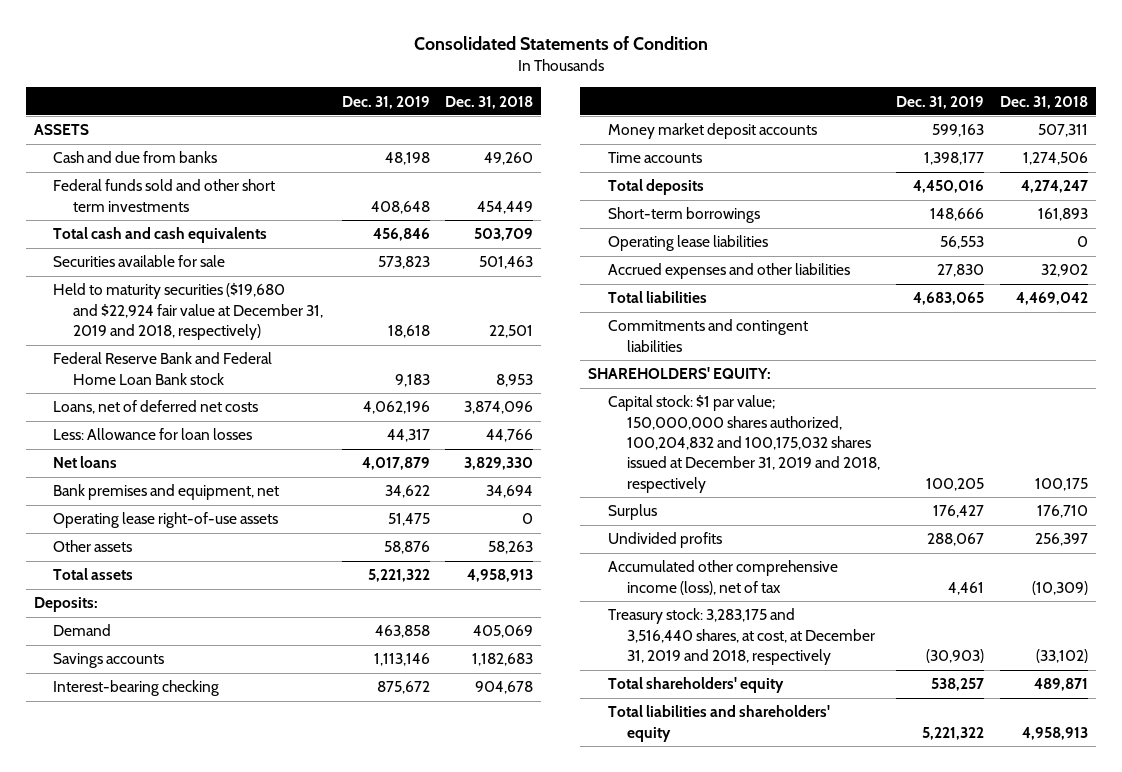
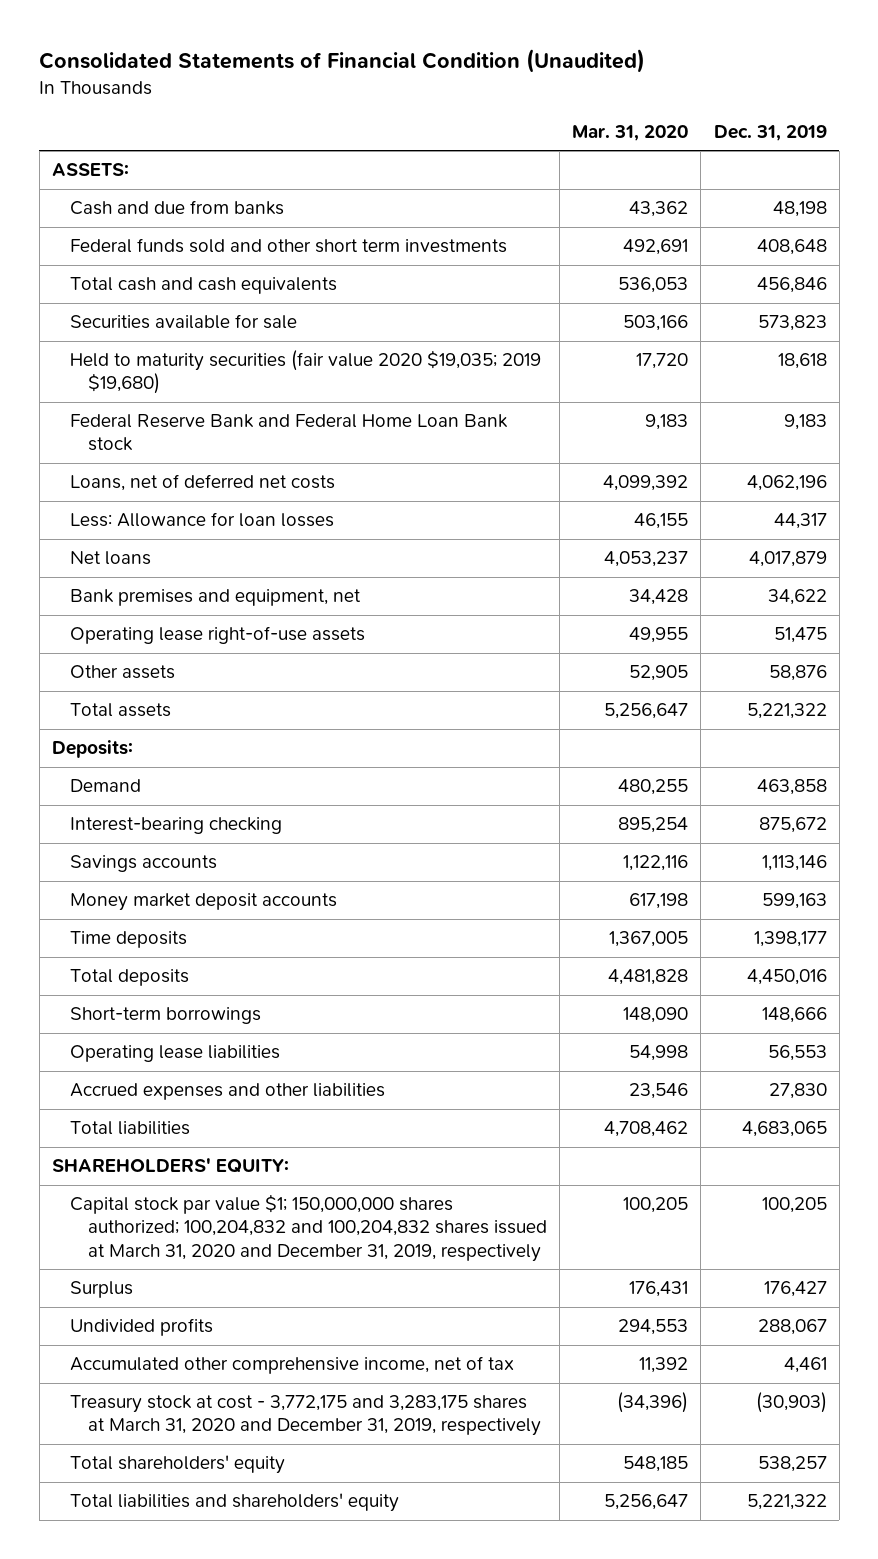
[413,36,708,51] Consolidated Statements of Condition -> [39,49,646,74] Consolidated Statements of Financial Condition (Unaudited)
[445,95,534,109] Dec. 31, 2018 -> none
none -> [572,124,689,141] Mar. 31, 2020
[33,124,89,136] ASSETS -> [51,163,129,177] ASSETS:
[53,283,323,341] Held to maturity securities ($19,680 and $22,924 fair value at December 31, 2019 and 2018, respectively) -> [69,350,541,395] Held to maturity securities (fair value 2020 $19,035; 2019 $19,680)
[53,653,165,669] Savings accounts -> [69,855,217,873] Savings accounts
[607,152,702,164] Time accounts -> [69,931,187,949] Time deposits
[607,319,808,352] Commitments and contingent liabilities -> none
[607,395,881,493] Capital stock: $1 par value; 150,000,000 shares authorized, 100,204,832 and 100,175,032 shares issued at December 31, 2019 and 2018, respectively -> [69,1194,547,1262] Capital stock par value $1; 150,000,000 shares authorized; 100,204,832 and 100,204,832 shares issued at March 31, 2020 and December 31, 2019, respectively
[607,560,838,595] Accumulated other comprehensive income (loss), net of tax -> [69,1356,514,1375] Accumulated other comprehensive income, net of tax
[607,608,876,666] Treasury stock: 3,283,175 and 3,516,440 shares, at cost, at December 31, 2019 and 2018, respectively -> [69,1395,541,1437] Treasury stock at cost - 3,772,175 and 3,283,175 shares at March 31, 2020 and December 31, 2019, respectively

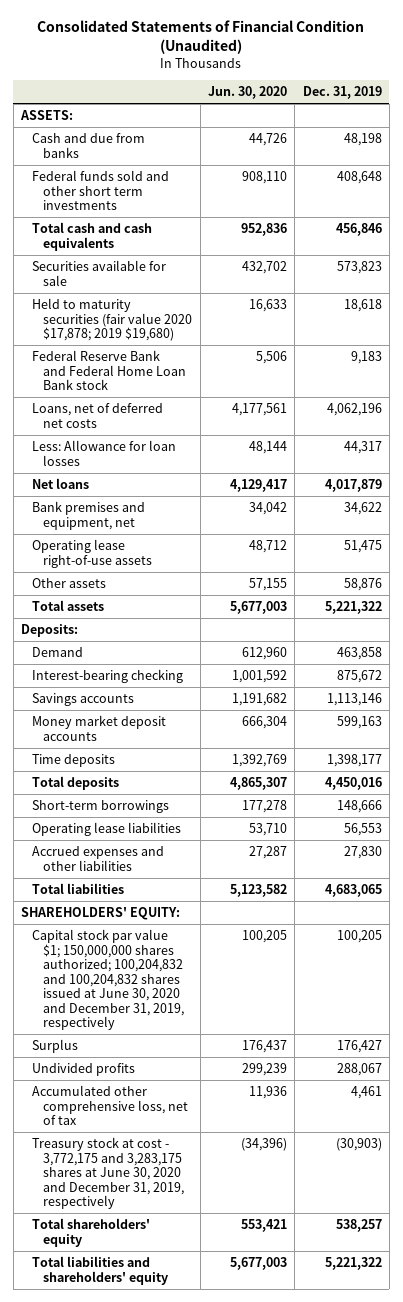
[572,124,689,141] Mar. 31, 2020 -> none
none -> [207,86,287,100] Jun. 30, 2020
[69,350,541,395] Held to maturity securities (fair value 2020 $19,035; 2019 $19,680) -> [32,298,193,342] Held to maturity securities (fair value 2020 $17,878; 2019 $19,680)
[69,1194,547,1262] Capital stock par value $1; 150,000,000 shares authorized; 100,204,832 and 100,204,832 shares issued at March 31, 2020 and December 31, 2019, respectively -> [32,929,185,1031] Capital stock par value $1; 150,000,000 shares authorized; 100,204,832 and 100,204,832 shares issued at June 30, 2020 and December 31, 2019, respectively
[69,1356,514,1375] Accumulated other comprehensive income, net of tax -> [32,1085,189,1126] Accumulated other comprehensive loss, net of tax
[69,1395,541,1437] Treasury stock at cost - 3,772,175 and 3,283,175 shares at March 31, 2020 and December 31, 2019, respectively -> [32,1137,185,1210] Treasury stock at cost - 3,772,175 and 3,283,175 shares at June 30, 2020 and December 31, 2019, respectively

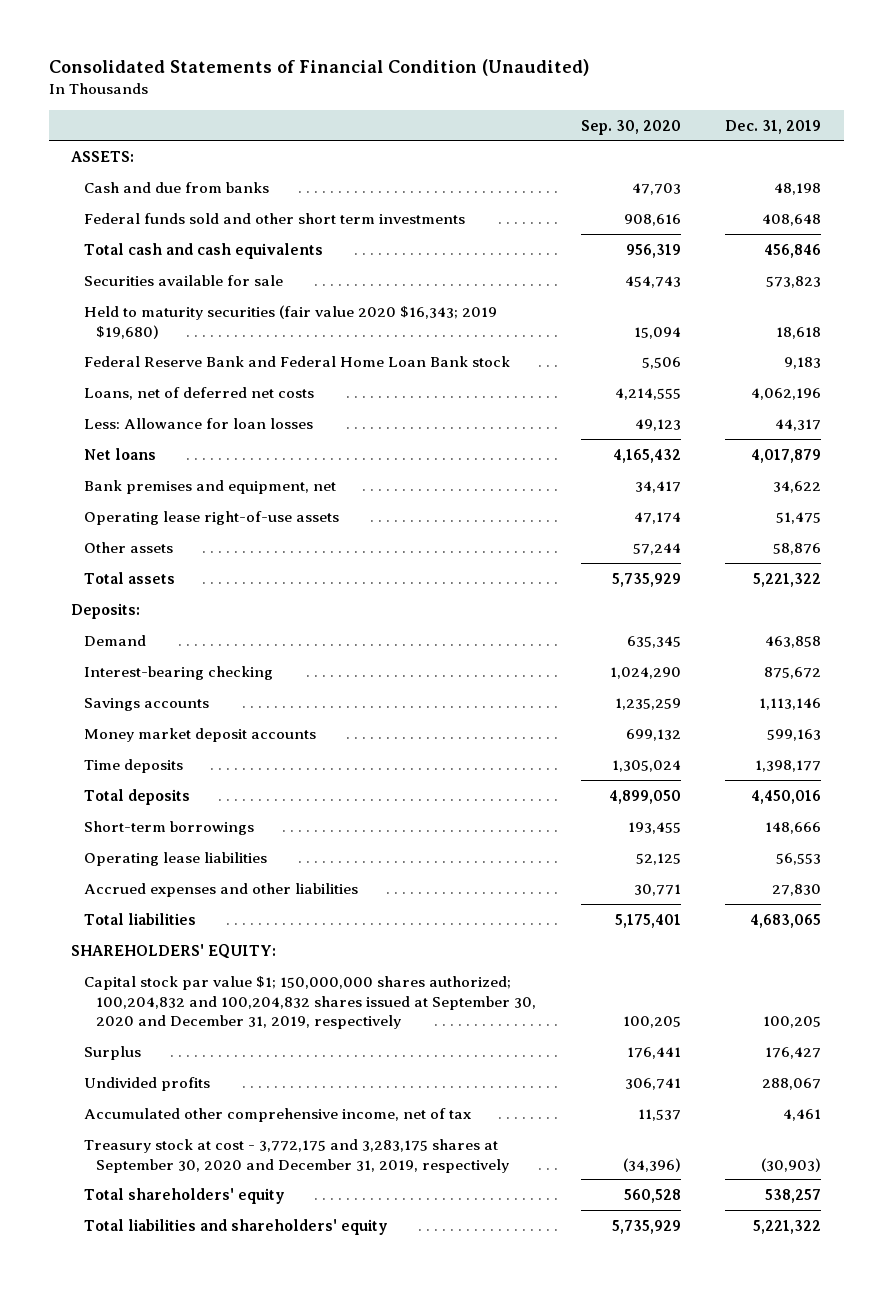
[207,86,287,100] Jun. 30, 2020 -> none
none -> [580,119,681,135] Sep. 30, 2020
[32,298,193,342] Held to maturity securities (fair value 2020 $17,878; 2019 $19,680) -> [83,304,497,339] Held to maturity securities (fair value 2020 $16,343; 2019 $19,680)
[32,929,185,1031] Capital stock par value $1; 150,000,000 shares authorized; 100,204,832 and 100,204,832 shares issued at June 30, 2020 and December 31, 2019, respectively -> [83,975,537,1030] Capital stock par value $1; 150,000,000 shares authorized; 100,204,832 and 100,204,832 shares issued at September 30, 2020 and December 31, 2019, respectively
[32,1085,189,1126] Accumulated other comprehensive loss, net of tax -> [83,1107,471,1122] Accumulated other comprehensive income, net of tax
[32,1137,185,1210] Treasury stock at cost - 3,772,175 and 3,283,175 shares at June 30, 2020 and December 31, 2019, respectively -> [83,1138,510,1173] Treasury stock at cost - 3,772,175 and 3,283,175 shares at September 30, 2020 and December 31, 2019, respectively

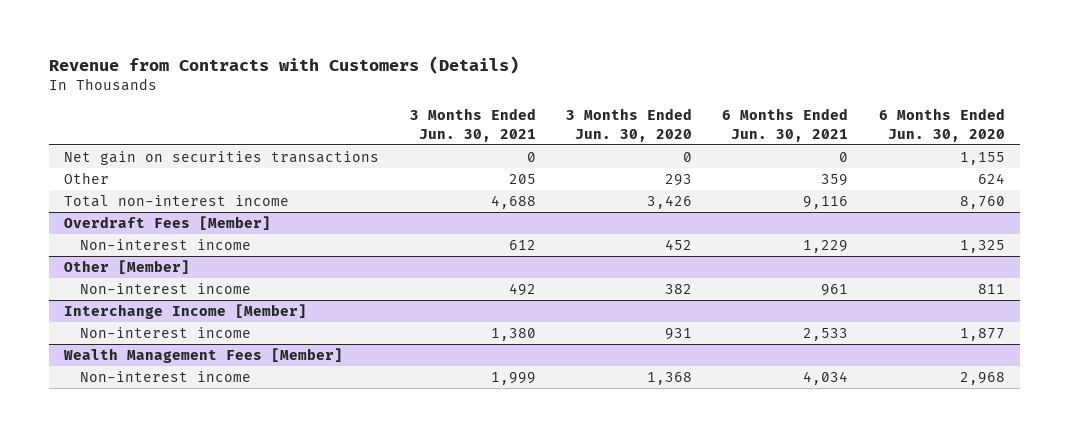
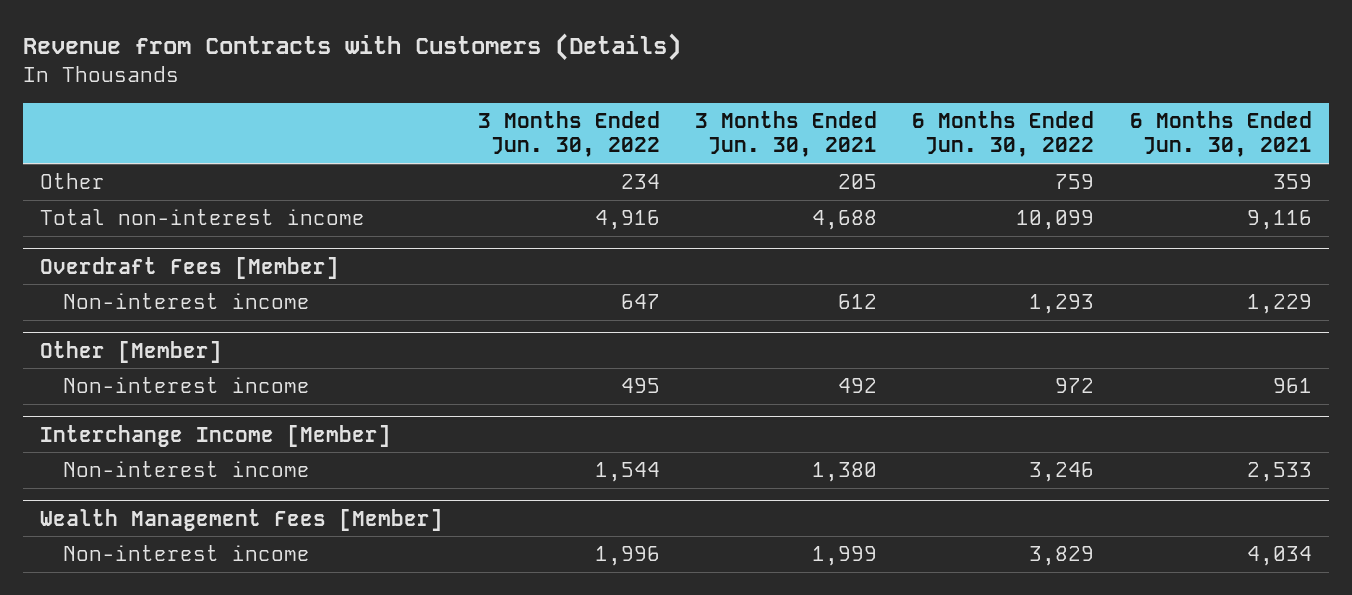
[565,108,692,142] 3 Months Ended Jun. 30, 2020 -> none
[878,108,1005,142] 6 Months Ended Jun. 30, 2020 -> none
none -> [478,110,661,158] 3 Months Ended Jun. 30, 2022
none -> [912,110,1095,158] 6 Months Ended Jun. 30, 2022
[64,150,380,165] Net gain on securities transactions -> none

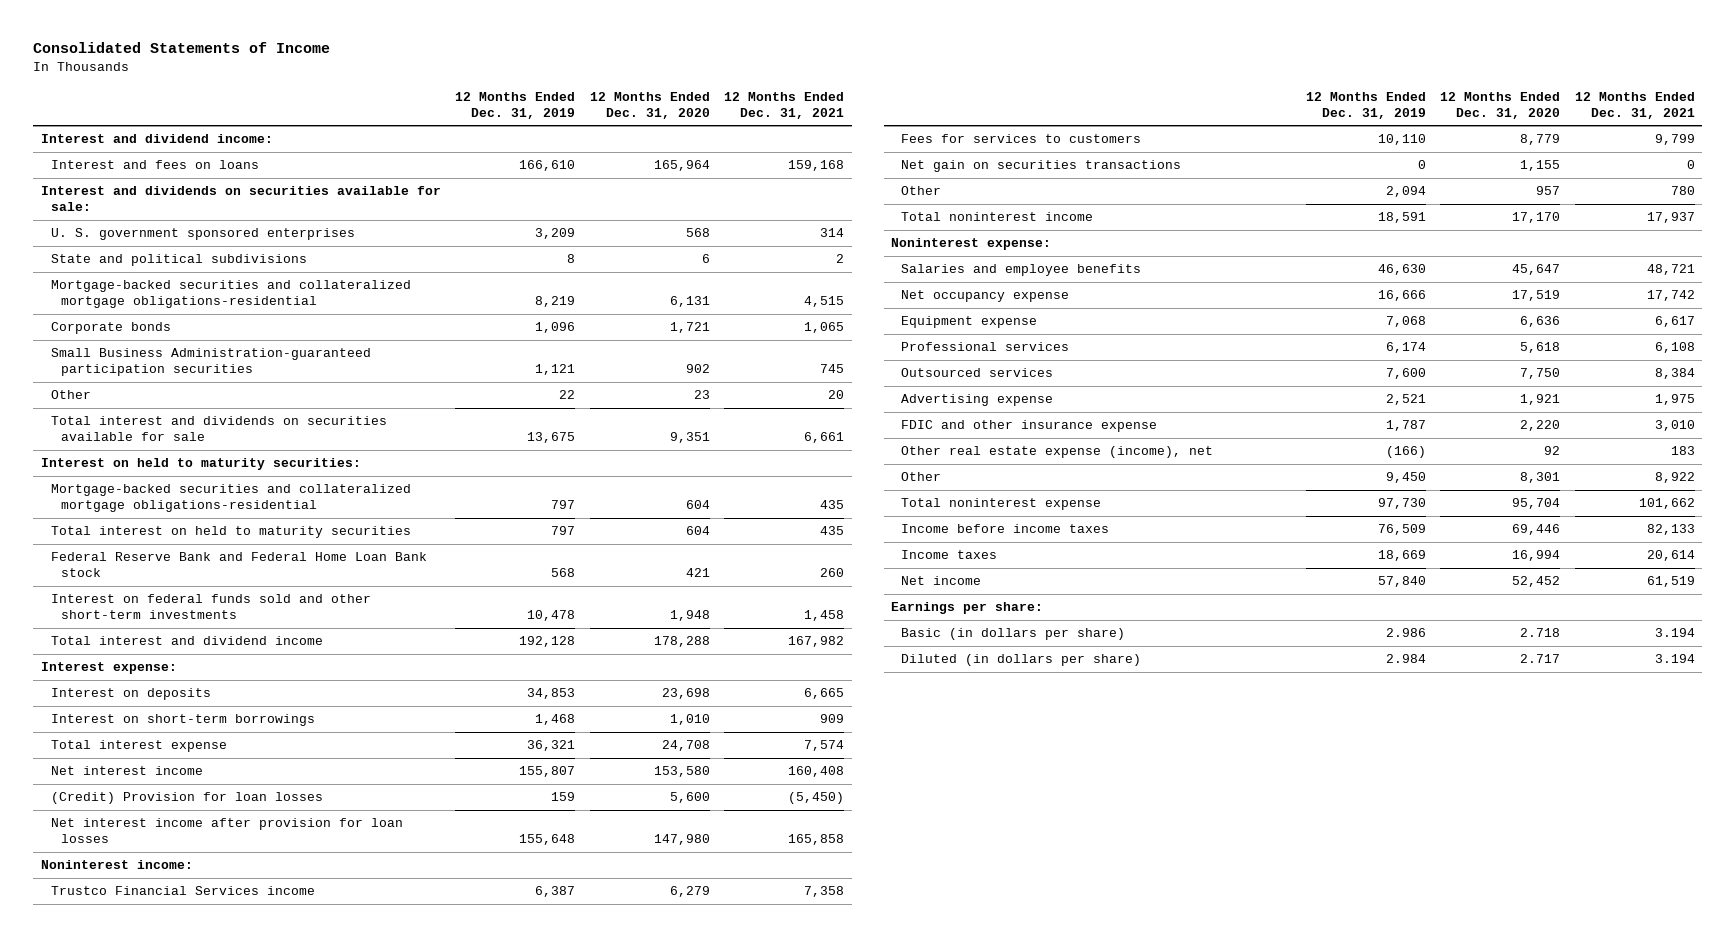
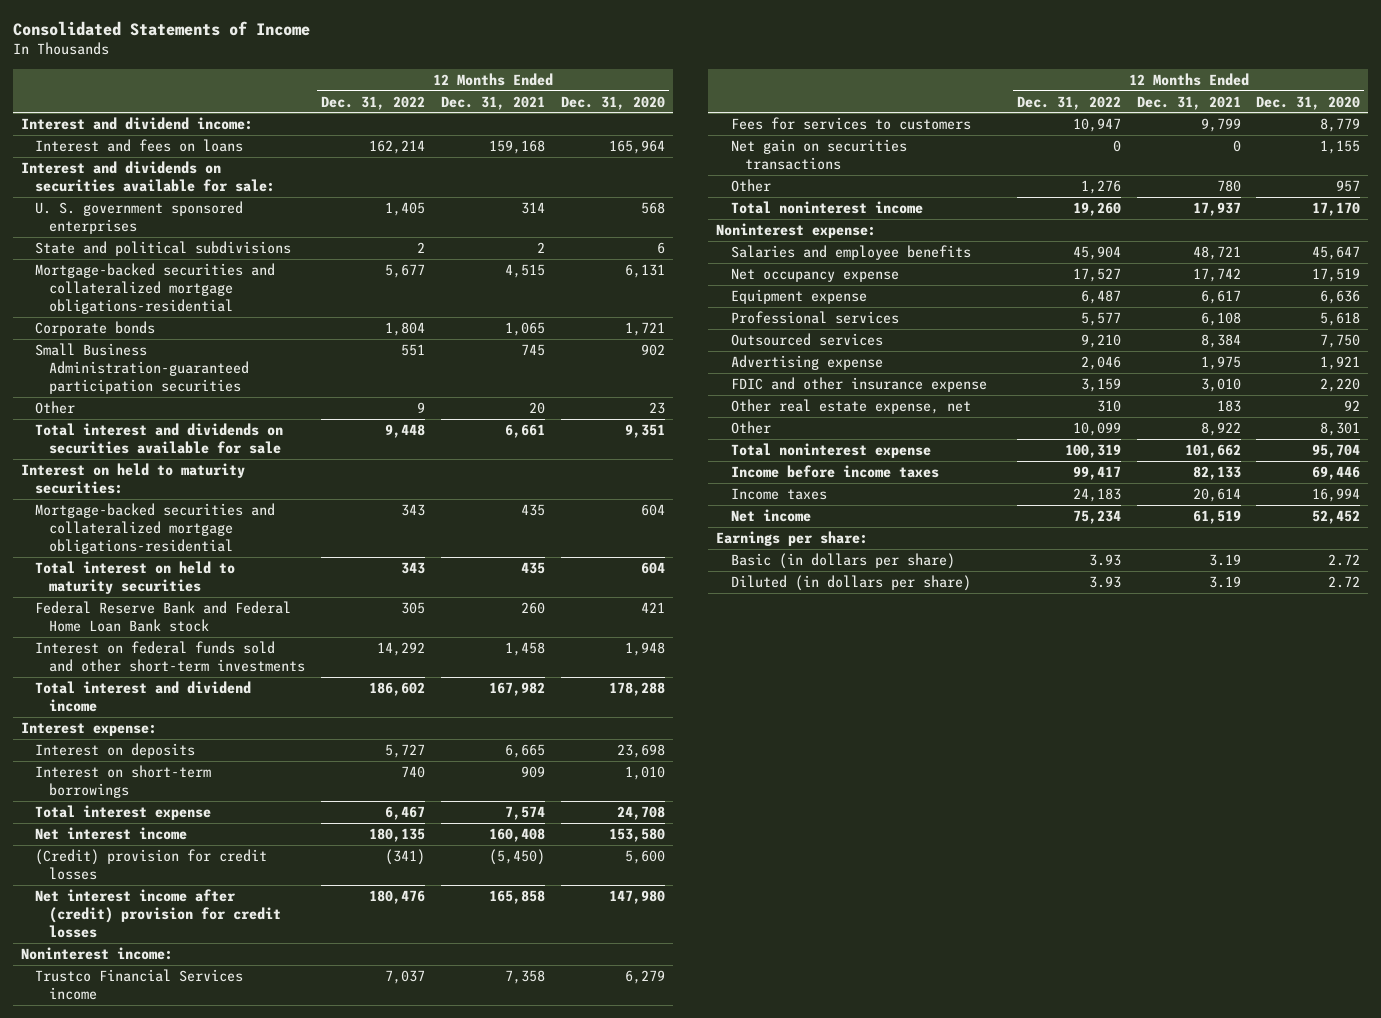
[455,91,576,119] 12 Months Ended Dec. 31, 2019 -> none
none -> [321,95,426,110] Dec. 31, 2022
[50,791,323,804] (Credit) Provision for loan losses -> [35,848,268,880] (Credit) provision for credit losses
[50,817,403,844] Net interest income after provision for loan losses -> [35,888,282,938] Net interest income after (credit) provision for credit losses
[901,445,1214,458] Other real estate expense (income), net -> [730,398,971,414] Other real estate expense, net
[1520,627,1561,637] 2.718 -> [1328,553,1361,566] 2.72
[1654,627,1695,637] 3.194 -> [1208,553,1241,566] 3.19
[1520,653,1561,663] 2.717 -> [1328,575,1361,588] 2.72
[1654,653,1695,663] 3.194 -> [1208,575,1241,588] 3.19

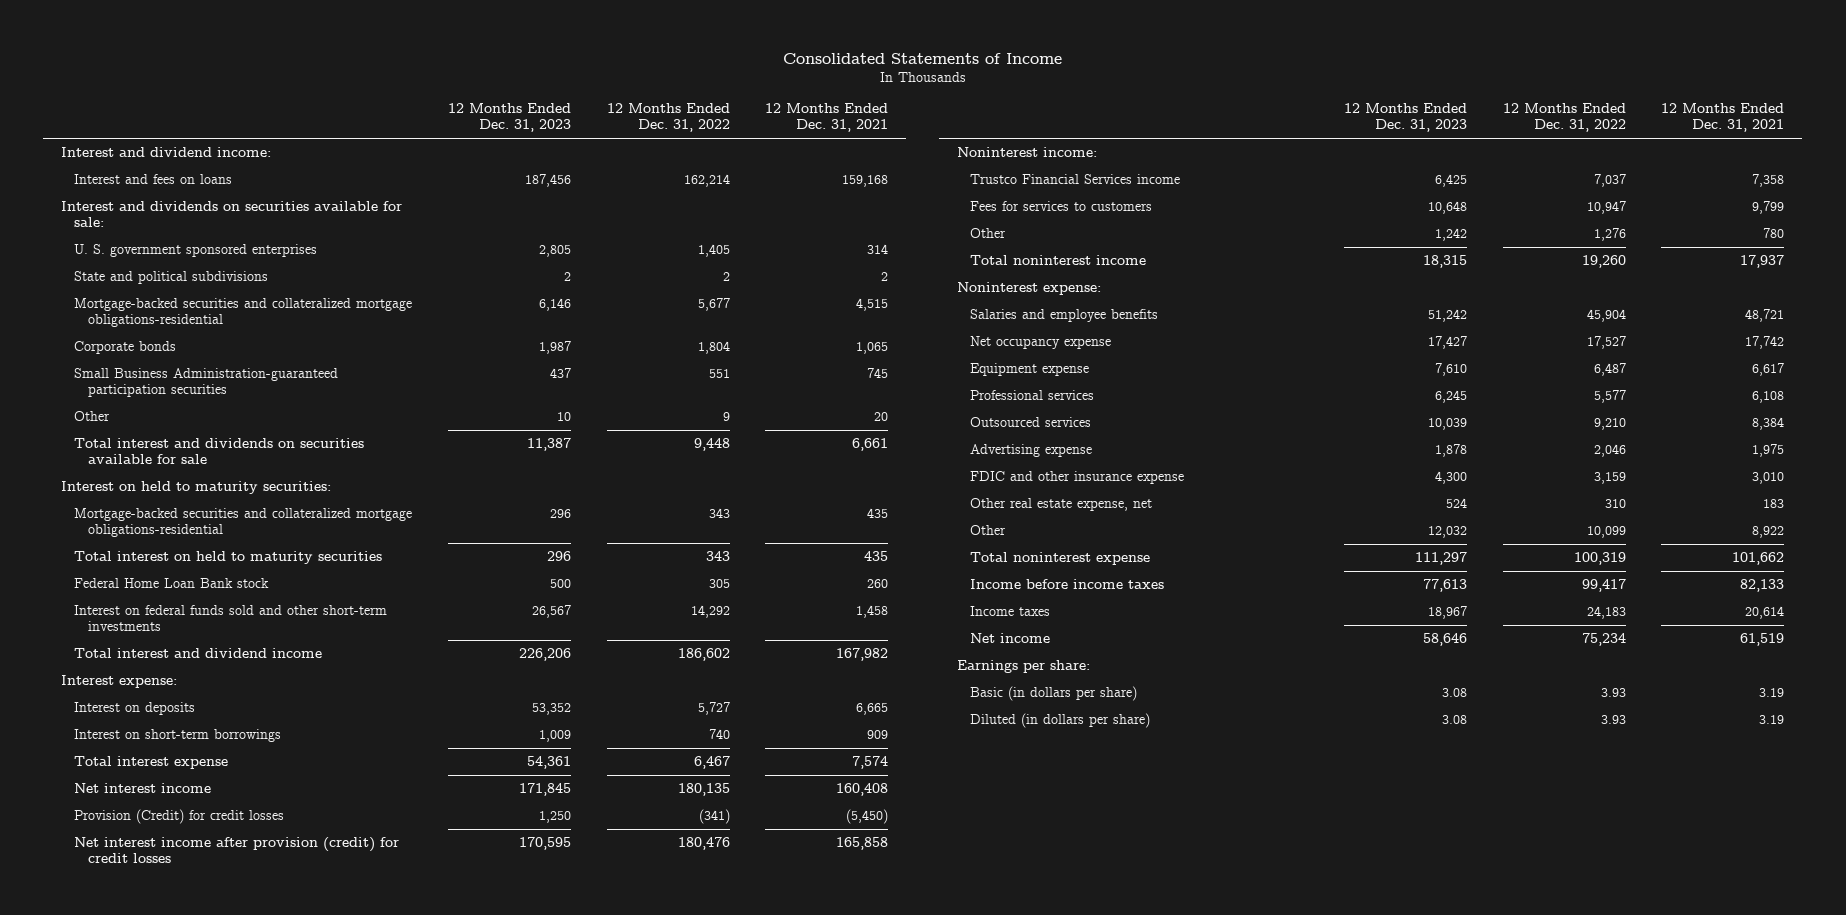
[560,95,665,110] Dec. 31, 2020 -> none
none -> [447,103,571,133] 12 Months Ended Dec. 31, 2023
[35,600,292,632] Federal Reserve Bank and Federal Home Loan Bank stock -> [74,577,270,588] Federal Home Loan Bank stock
[35,848,268,880] (Credit) provision for credit losses -> [74,808,285,824] Provision (Credit) for credit losses
[35,888,282,938] Net interest income after (credit) provision for credit losses -> [74,836,400,864] Net interest income after provision (credit) for credit losses
[730,138,907,170] Net gain on securities transactions -> none

